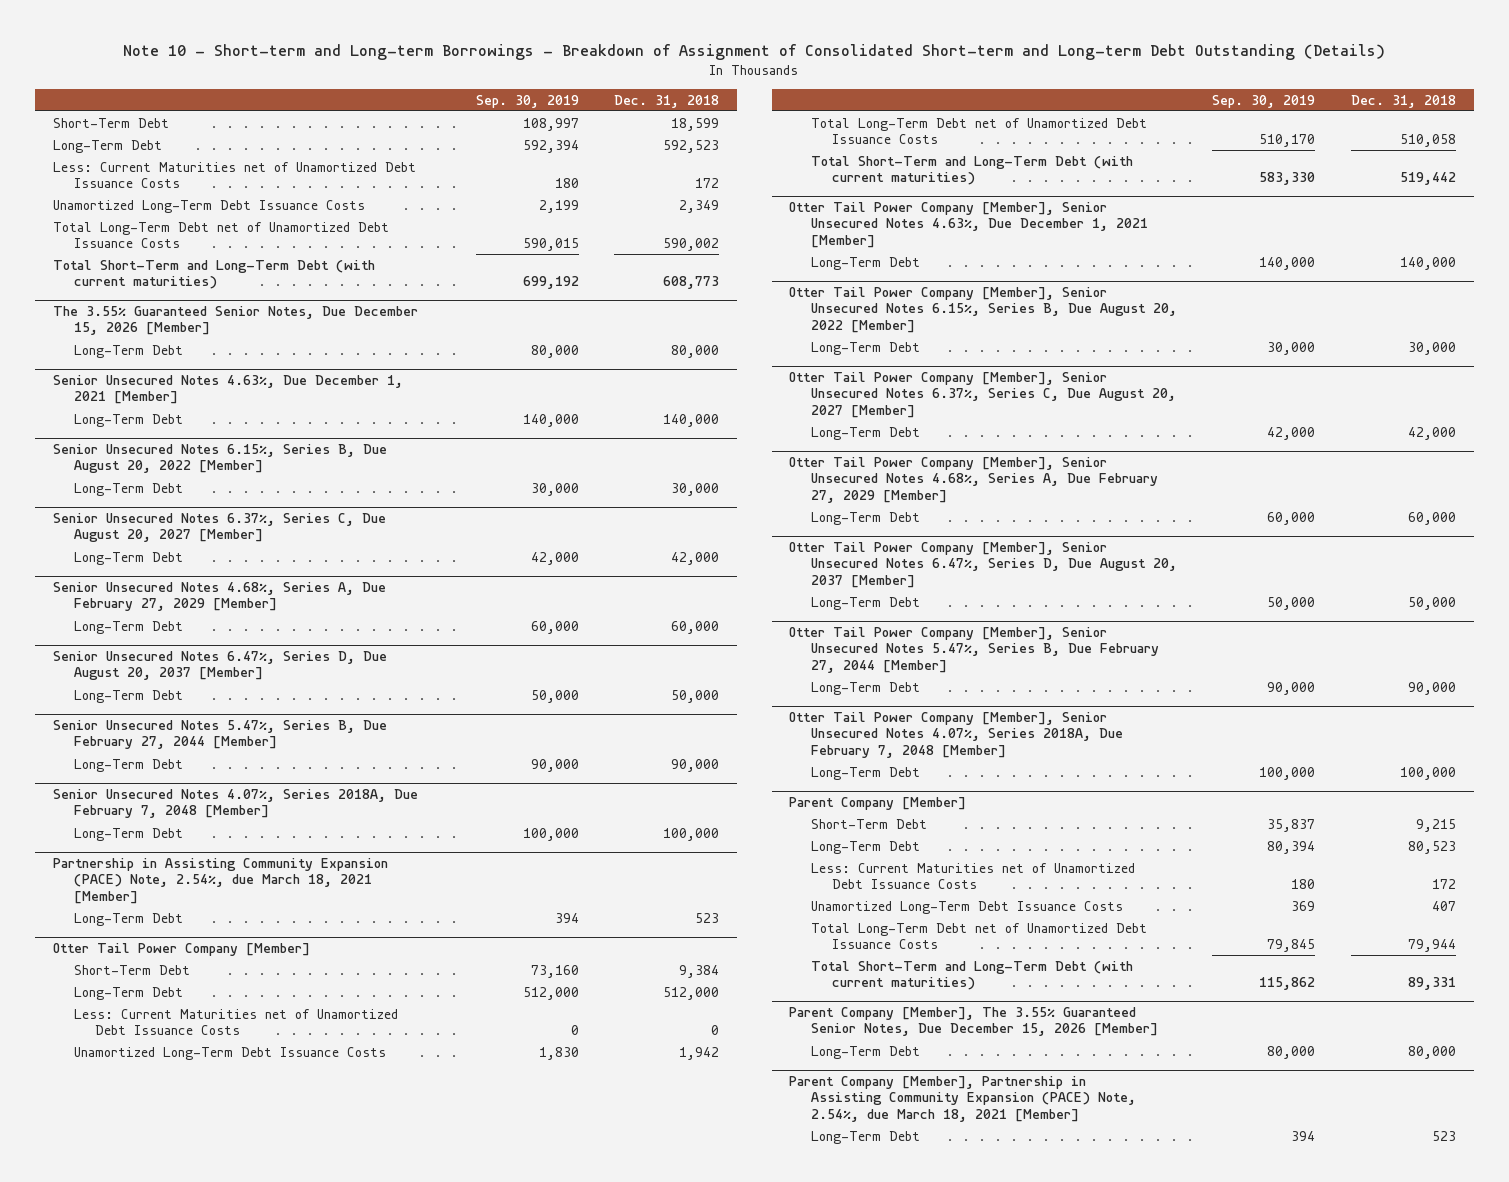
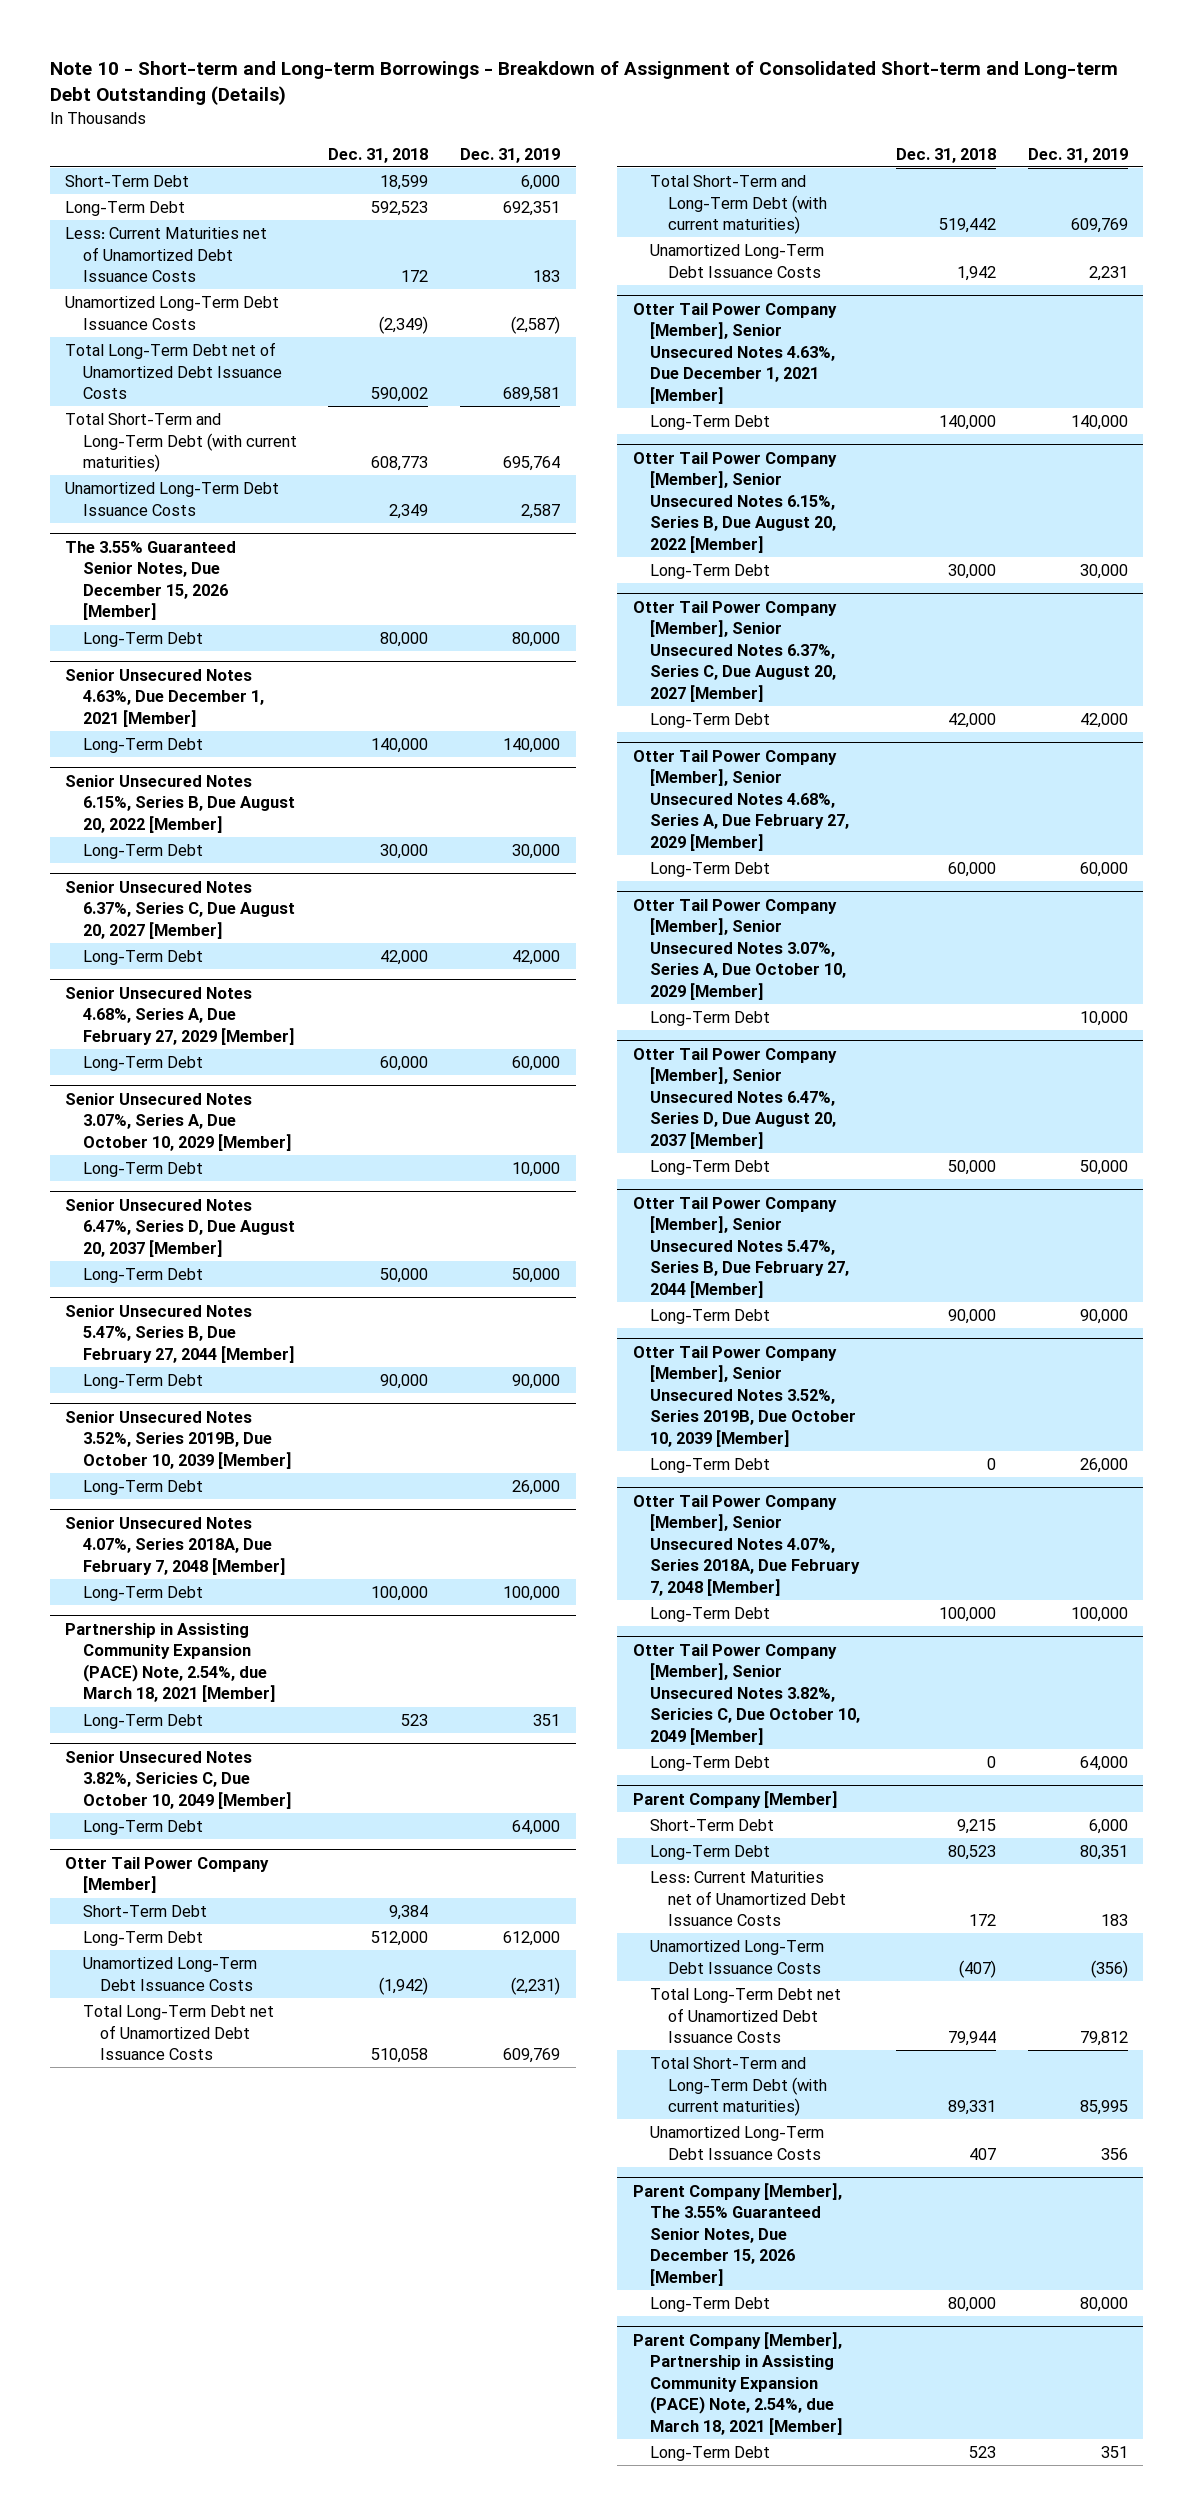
[475,94,579,108] Sep. 30, 2019 -> none
none -> [459,147,560,163] Dec. 31, 2019
none -> [65,296,280,330] Unamortized Long-Term Debt Issuance Costs
[52,199,365,213] Unamortized Long-Term Debt Issuance Costs -> [65,482,280,516] Unamortized Long-Term Debt Issuance Costs
none -> [65,1092,292,1151] Senior Unsecured Notes 3.07%, Series A, Due October 10, 2029 [Member]
none -> [82,1162,203,1178] Long-Term Debt
none -> [65,1410,292,1469] Senior Unsecured Notes 3.52%, Series 2019B, Due October 10, 2039 [Member]
none -> [82,1480,203,1496] Long-Term Debt
none -> [65,1750,292,1809] Senior Unsecured Notes 3.82%, Sericies C, Due October 10, 2049 [Member]
none -> [82,1820,203,1836] Long-Term Debt
[74,1008,399,1036] Less: Current Maturities net of Unamortized Debt Issuance Costs -> none
none -> [82,1957,257,1991] Unamortized Long-Term Debt Issuance Costs
[74,1046,387,1060] Unamortized Long-Term Debt Issuance Costs -> [650,244,825,278] Unamortized Long-Term Debt Issuance Costs
none -> [633,898,847,1000] Otter Tail Power Company [Member], Senior Unsecured Notes 3.07%, Series A, Due October 10, 2029 [Member]
none -> [650,1011,771,1027] Long-Term Debt
none -> [633,1345,857,1447] Otter Tail Power Company [Member], Senior Unsecured Notes 3.52%, Series 2019B, Due October 10, 2039 [Member]
none -> [650,1458,771,1474] Long-Term Debt
none -> [633,1643,861,1745] Otter Tail Power Company [Member], Senior Unsecured Notes 3.82%, Sericies C, Due October 10, 2049 [Member]
none -> [650,1756,771,1772] Long-Term Debt
none -> [650,1940,825,1974] Unamortized Long-Term Debt Issuance Costs
[810,900,1123,914] Unamortized Long-Term Debt Issuance Costs -> [650,2126,825,2160] Unamortized Long-Term Debt Issuance Costs

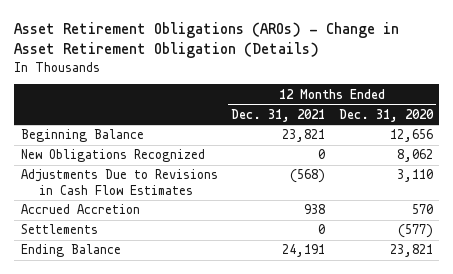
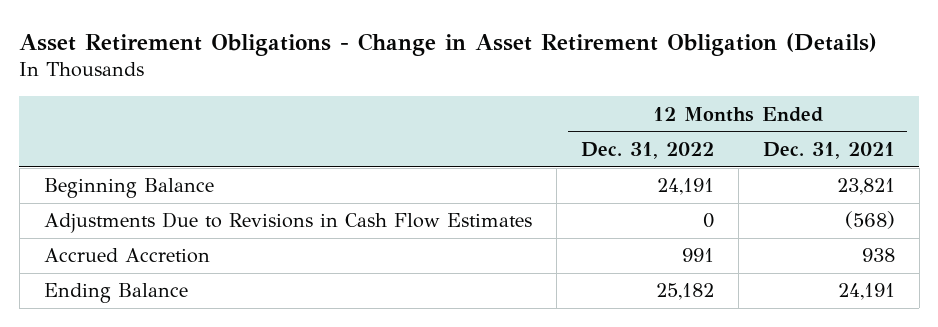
[13,22,399,59] Asset Retirement Obligations (AROs) - Change in Asset Retirement Obligation (Details) -> [19,32,878,56] Asset Retirement Obligations - Change in Asset Retirement Obligation (Details)
[338,108,434,122] Dec. 31, 2020 -> none
none -> [580,141,714,159] Dec. 31, 2022
[20,149,205,163] New Obligations Recognized -> none
[20,224,98,235] Settlements -> none

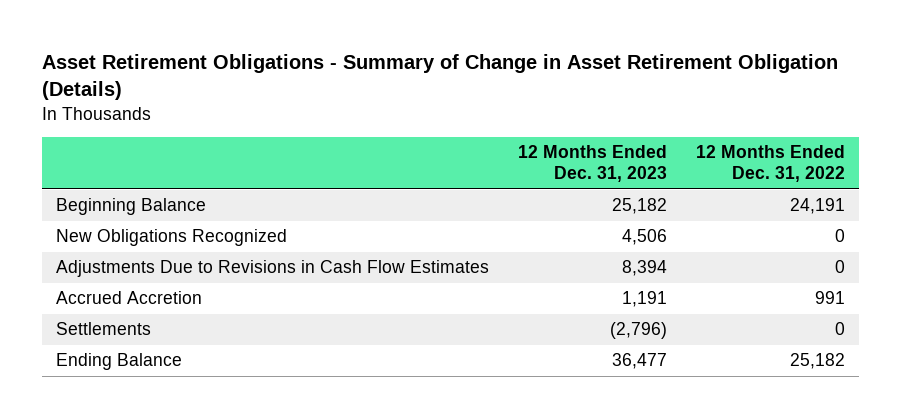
[19,32,878,56] Asset Retirement Obligations - Change in Asset Retirement Obligation (Details) -> [42,54,839,101] Asset Retirement Obligations - Summary of Change in Asset Retirement Obligation (Details)
[762,141,895,159] Dec. 31, 2021 -> none
none -> [518,145,668,183] 12 Months Ended Dec. 31, 2023
none -> [56,229,288,247] New Obligations Recognized
none -> [56,322,152,336] Settlements

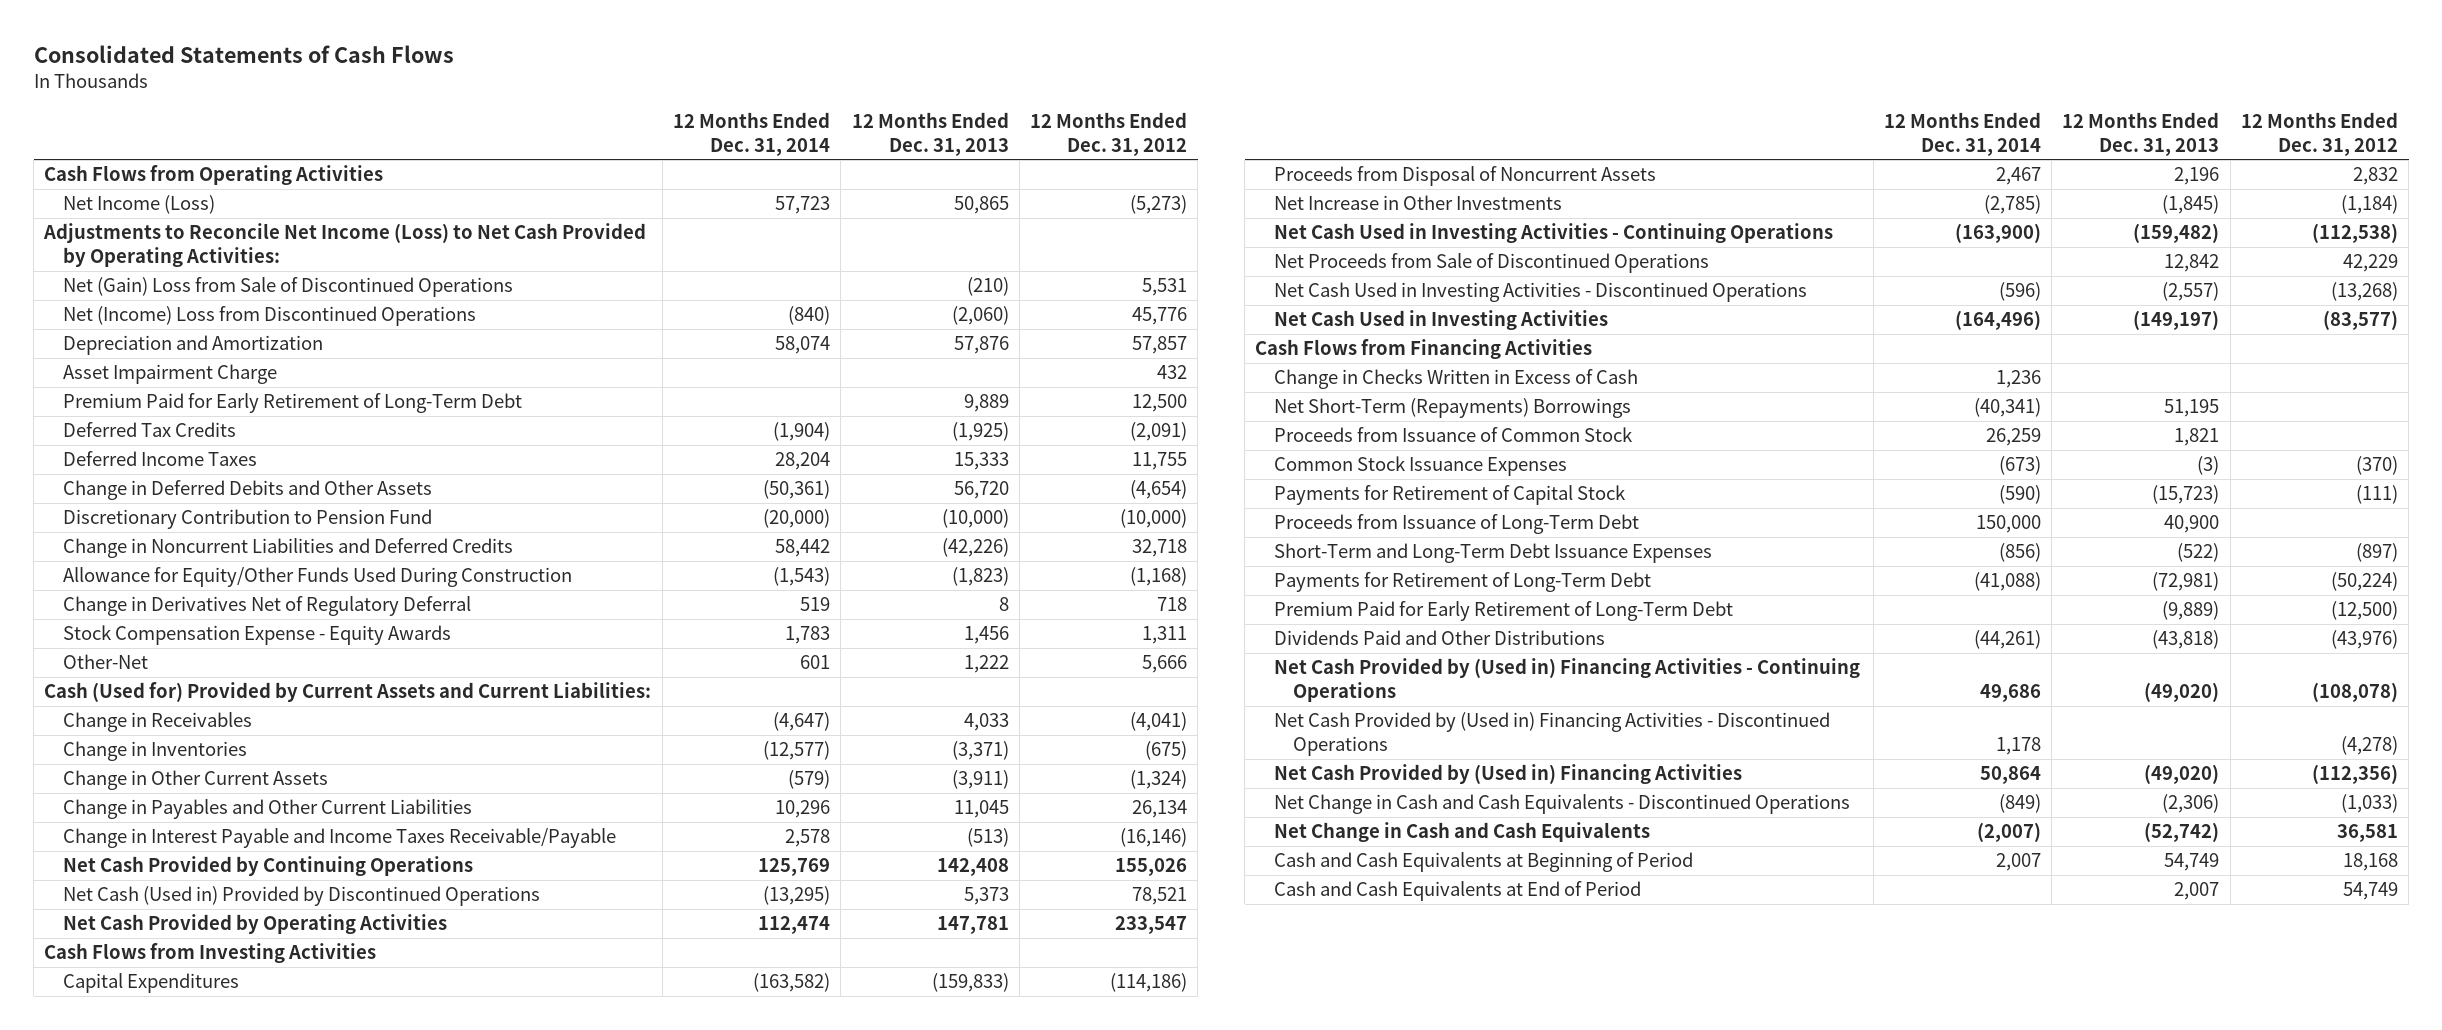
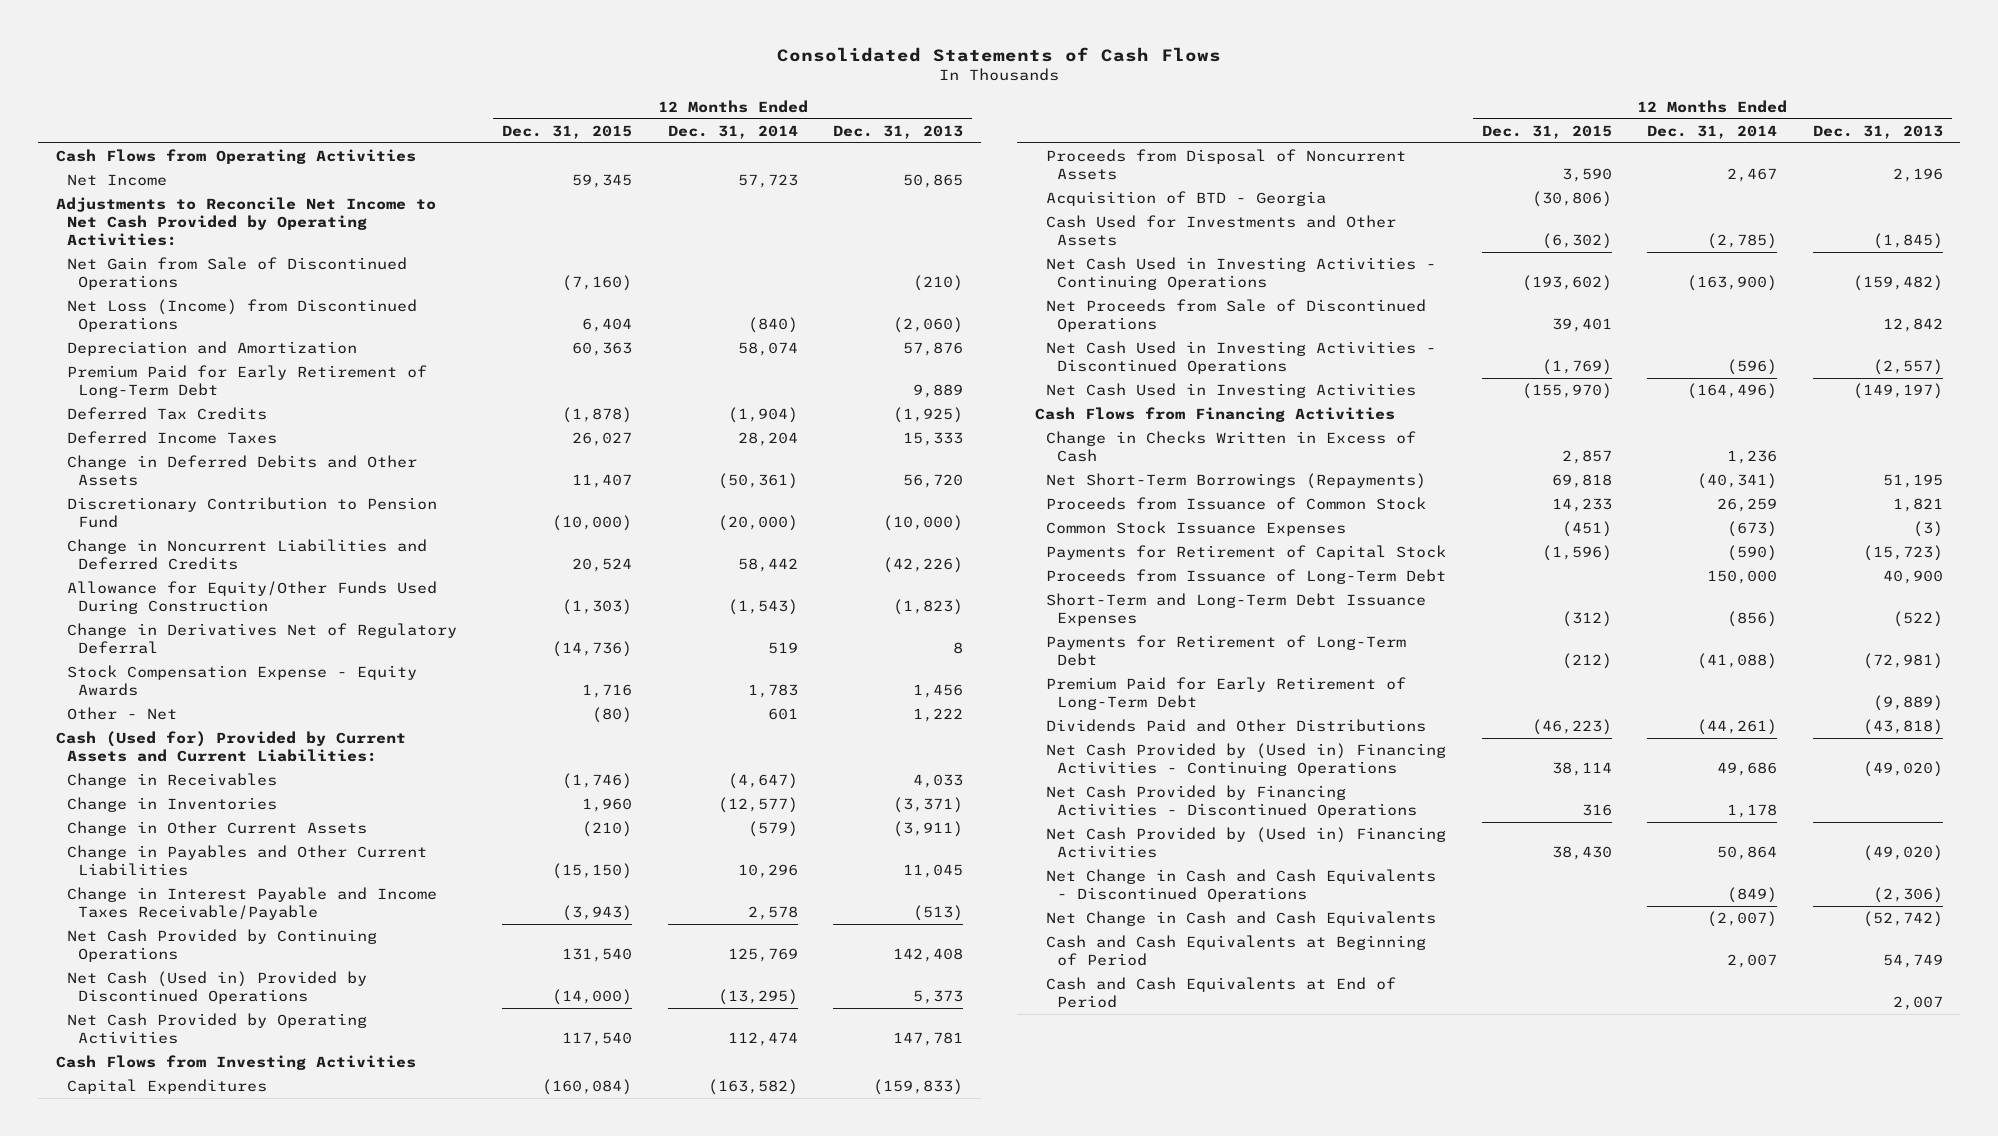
[1030,111,1188,156] 12 Months Ended Dec. 31, 2012 -> none
none -> [502,124,633,139] Dec. 31, 2015
[63,195,216,215] Net Income (Loss) -> [66,174,167,187] Net Income
[43,223,647,268] Adjustments to Reconcile Net Income (Loss) to Net Cash Provided by Operating Activities: -> [55,197,436,246] Adjustments to Reconcile Net Income to Net Cash Provided by Operating Activities:
[63,277,514,298] Net (Gain) Loss from Sale of Discontinued Operations -> [66,257,407,290] Net Gain from Sale of Discontinued Operations
[63,306,477,327] Net (Income) Loss from Discontinued Operations -> [66,299,417,332] Net Loss (Income) from Discontinued Operations
[63,364,278,385] Asset Impairment Charge -> none
[63,654,149,670] Other-Net -> [66,707,177,721] Other - Net
none -> [1046,191,1327,207] Acquisition of BTD - Georgia
[1274,195,1563,211] Net Increase in Other Investments -> [1046,215,1397,246] Cash Used for Investments and Other Assets
[1274,398,1632,419] Net Short-Term (Repayments) Borrowings -> [1046,473,1427,490] Net Short-Term Borrowings (Repayments)
[1274,712,1831,757] Net Cash Provided by (Used in) Financing Activities - Discontinued Operations -> [1046,785,1418,818] Net Cash Provided by Financing Activities - Discontinued Operations

